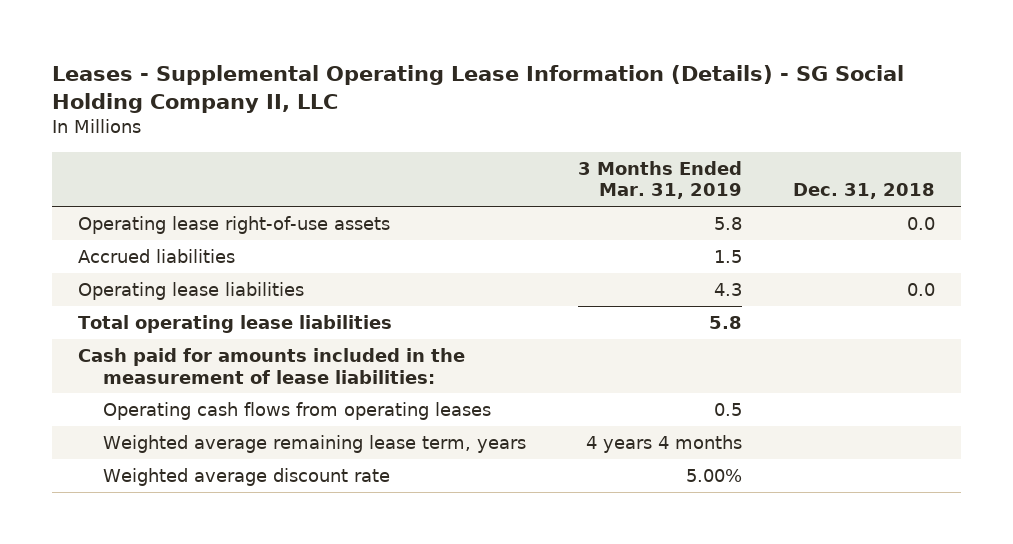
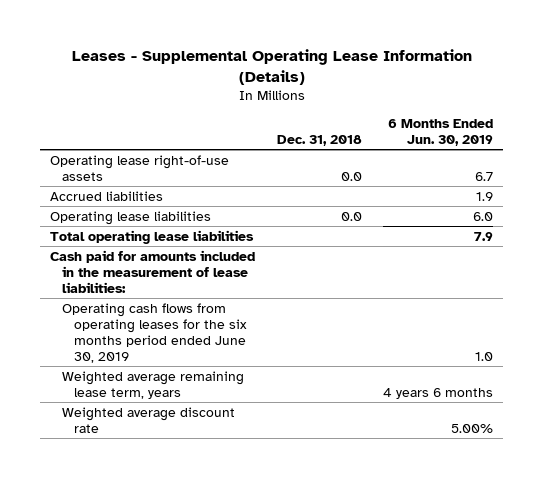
[52,64,905,113] Leases - Supplemental Operating Lease Information (Details) - SG Social Holding Company II, LLC -> [71,48,472,85] Leases - Supplemental Operating Lease Information (Details)
[577,160,742,200] 3 Months Ended Mar. 31, 2019 -> none
none -> [387,118,493,146] 6 Months Ended Jun. 30, 2019
[103,402,492,421] Operating cash flows from operating leases -> [62,302,247,363] Operating cash flows from operating leases for the six months period ended June 30, 2019

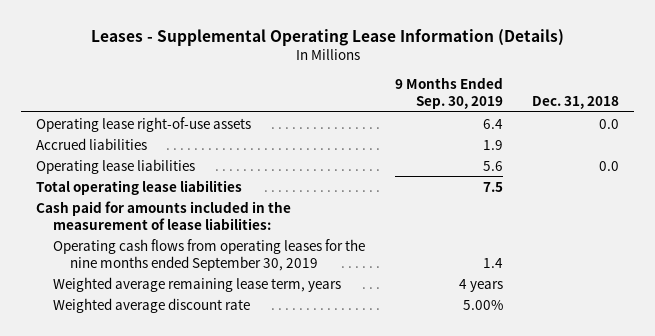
[387,118,493,146] 6 Months Ended Jun. 30, 2019 -> none
none -> [394,76,503,109] 9 Months Ended Sep. 30, 2019
[62,302,247,363] Operating cash flows from operating leases for the six months period ended June 30, 2019 -> [52,238,365,271] Operating cash flows from operating leases for the nine months ended September 30, 2019

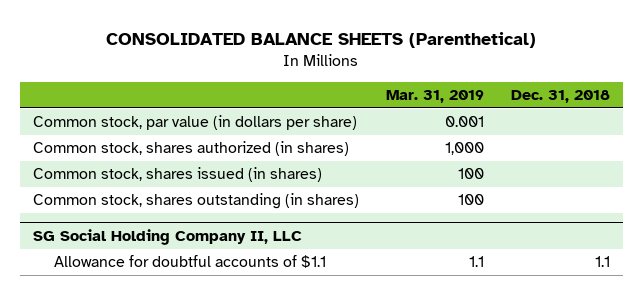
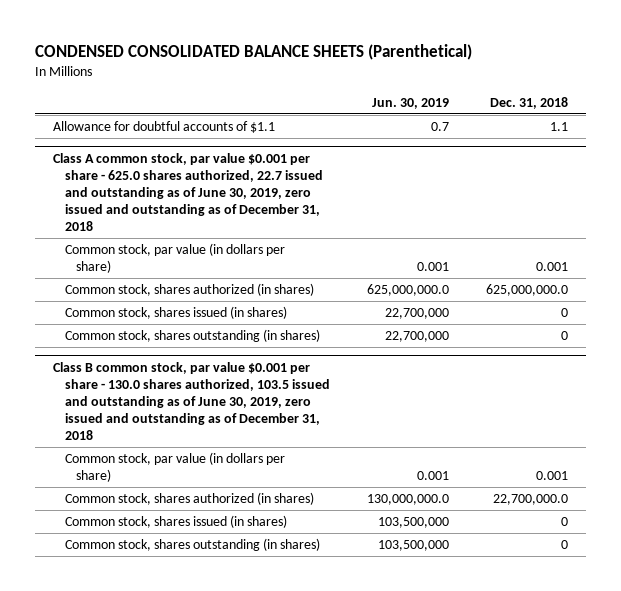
[106,31,537,48] CONSOLIDATED BALANCE SHEETS (Parenthetical) -> [35,44,473,61] CONDENSED CONSOLIDATED BALANCE SHEETS (Parenthetical)
[385,90,484,104] Mar. 31, 2019 -> none
none -> [371,97,449,109] Jun. 30, 2019
[33,115,358,131] Common stock, par value (in dollars per share) -> none
[33,141,350,157] Common stock, shares authorized (in shares) -> none
[33,167,323,183] Common stock, shares issued (in shares) -> none
[33,193,360,210] Common stock, shares outstanding (in shares) -> none
[33,228,303,245] SG Social Holding Company II, LLC -> none
[53,255,326,269] Allowance for doubtful accounts of $1.1 -> none
none -> [53,121,276,134] Allowance for doubtful accounts of $1.1
none -> [53,152,323,231] Class A common stock, par value $0.001 per share - 625.0 shares authorized, 22.7 issued and outstanding as of June 30, 2019, zero issued and outstanding as of December 31, 2018
none -> [64,243,285,274] Common stock, par value (in dollars per share)
none -> [64,283,314,297] Common stock, shares authorized (in shares)
none -> [64,306,287,320] Common stock, shares issued (in shares)
none -> [64,329,320,343] Common stock, shares outstanding (in shares)
none -> [53,361,330,440] Class B common stock, par value $0.001 per share - 130.0 shares authorized, 103.5 issued and outstanding as of June 30, 2019, zero issued and outstanding as of December 31, 2018
none -> [64,452,285,483] Common stock, par value (in dollars per share)
none -> [64,492,314,506] Common stock, shares authorized (in shares)
none -> [64,515,287,529] Common stock, shares issued (in shares)
none -> [64,538,320,552] Common stock, shares outstanding (in shares)

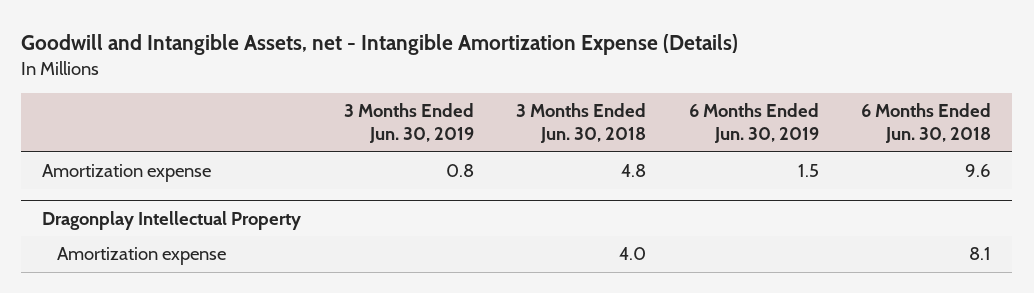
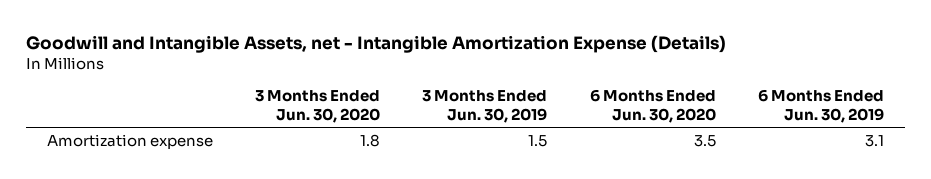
[516,103,647,144] 3 Months Ended Jun. 30, 2018 -> none
[861,103,992,144] 6 Months Ended Jun. 30, 2018 -> none
none -> [255,90,381,124] 3 Months Ended Jun. 30, 2020
none -> [589,89,716,124] 6 Months Ended Jun. 30, 2020
[42,210,302,230] Dragonplay Intellectual Property -> none
[56,247,226,266] Amortization expense -> none
[445,164,474,178] 0.8 -> [528,135,548,148] 1.5
[797,164,819,178] 1.5 -> [864,135,884,148] 3.1

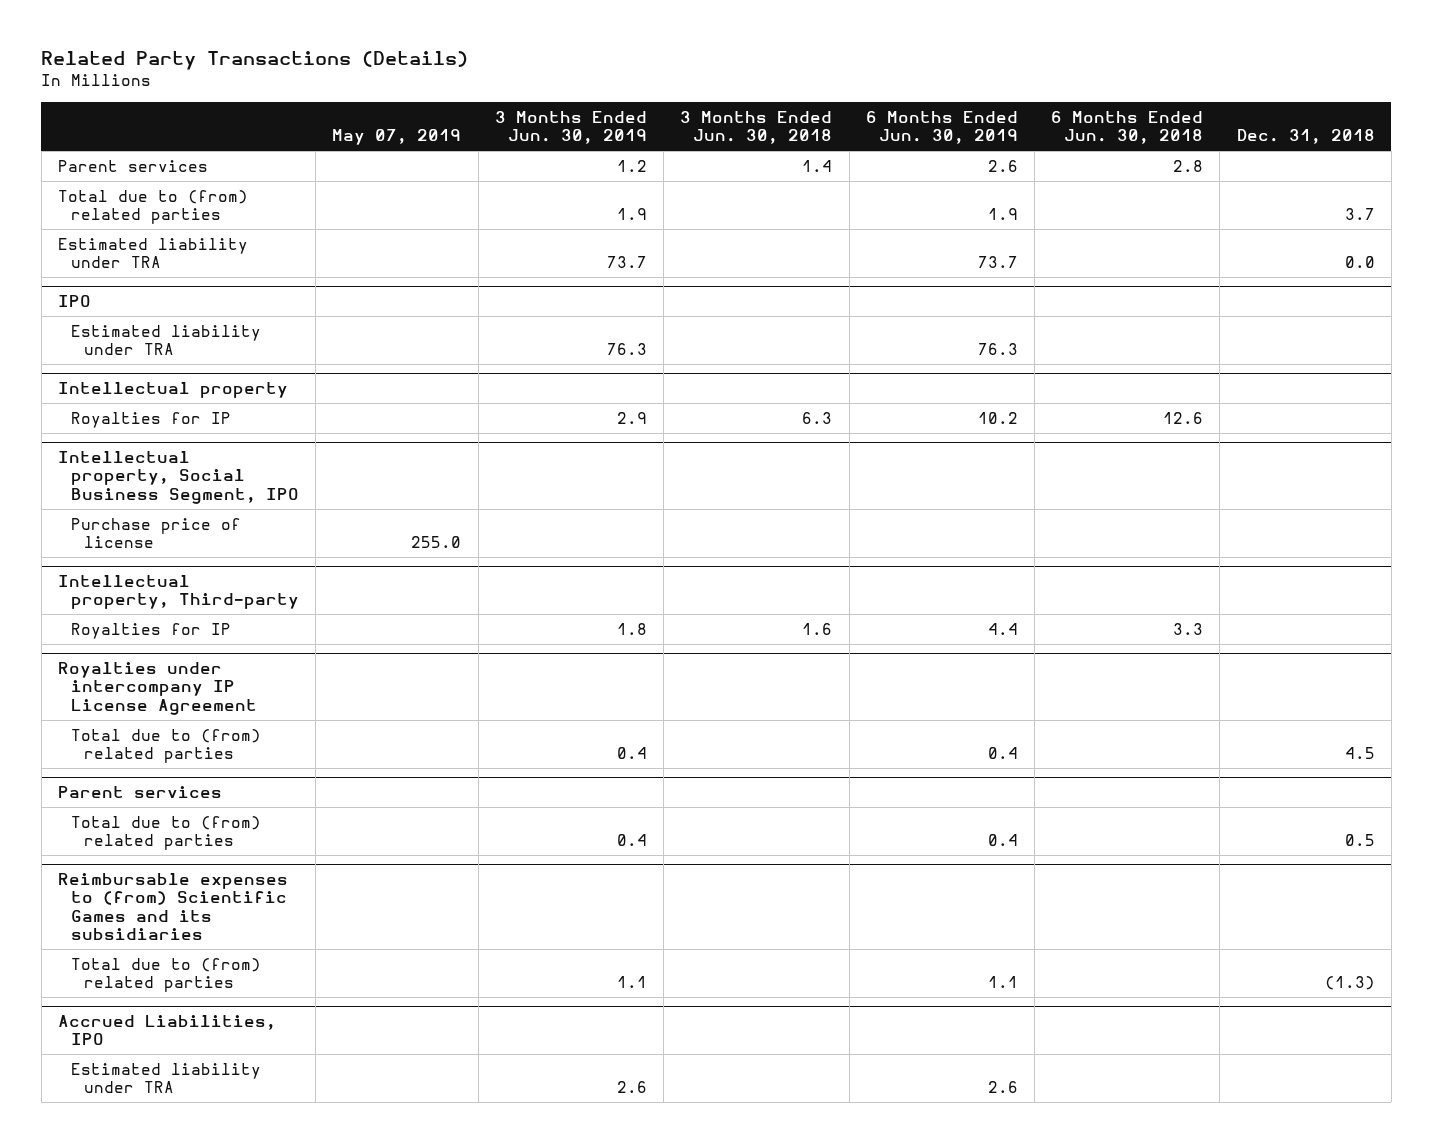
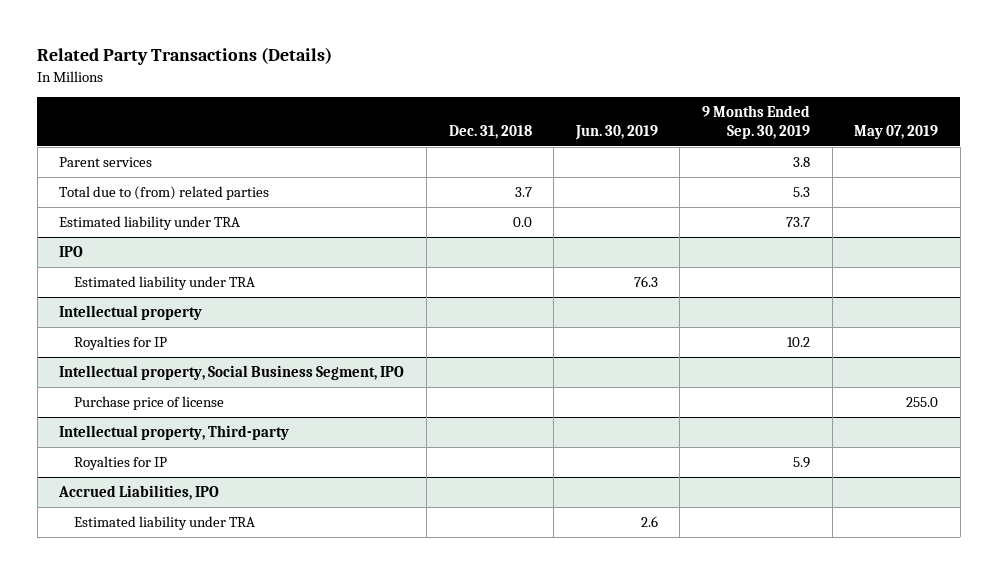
[494,110,647,145] 3 Months Ended Jun. 30, 2019 -> none
[680,110,833,145] 3 Months Ended Jun. 30, 2018 -> none
[865,110,1018,145] 6 Months Ended Jun. 30, 2019 -> none
[1051,110,1204,145] 6 Months Ended Jun. 30, 2018 -> none
none -> [574,124,658,140] Jun. 30, 2019
none -> [701,104,810,139] 9 Months Ended Sep. 30, 2019
[57,662,257,715] Royalties under intercompany IP License Agreement -> none
[70,728,261,764] Total due to (from) related parties -> none
[57,786,222,799] Parent services -> none
[70,815,261,851] Total due to (from) related parties -> none
[57,873,288,940] Reimbursable expenses to (from) Scientific Games and its subsidiaries -> none
[70,957,261,993] Total due to (from) related parties -> none

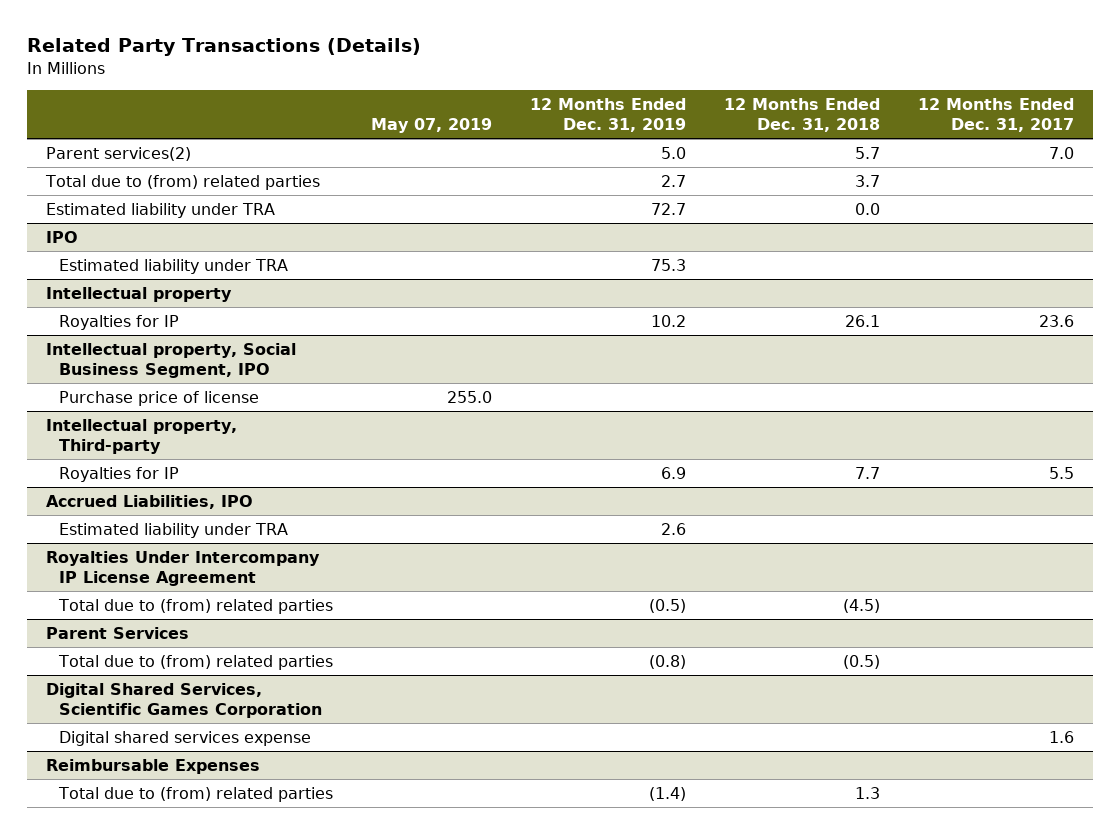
[448,124,532,139] Dec. 31, 2018 -> none
[574,124,658,140] Jun. 30, 2019 -> none
[701,104,810,139] 9 Months Ended Sep. 30, 2019 -> none
none -> [530,98,687,133] 12 Months Ended Dec. 31, 2019
none -> [724,98,881,133] 12 Months Ended Dec. 31, 2018
none -> [917,98,1074,133] 12 Months Ended Dec. 31, 2017
[59,156,153,167] Parent services -> [46,146,192,161] Parent services(2)
none -> [46,550,321,586] Royalties Under Intercompany IP License Agreement
none -> [58,598,334,614] Total due to (from) related parties
none -> [46,626,190,639] Parent Services
none -> [58,654,334,670] Total due to (from) related parties
none -> [46,682,323,718] Digital Shared Services, Scientific Games Corporation
none -> [59,730,312,746] Digital shared services expense
none -> [46,758,261,774] Reimbursable Expenses
none -> [58,786,334,802] Total due to (from) related parties

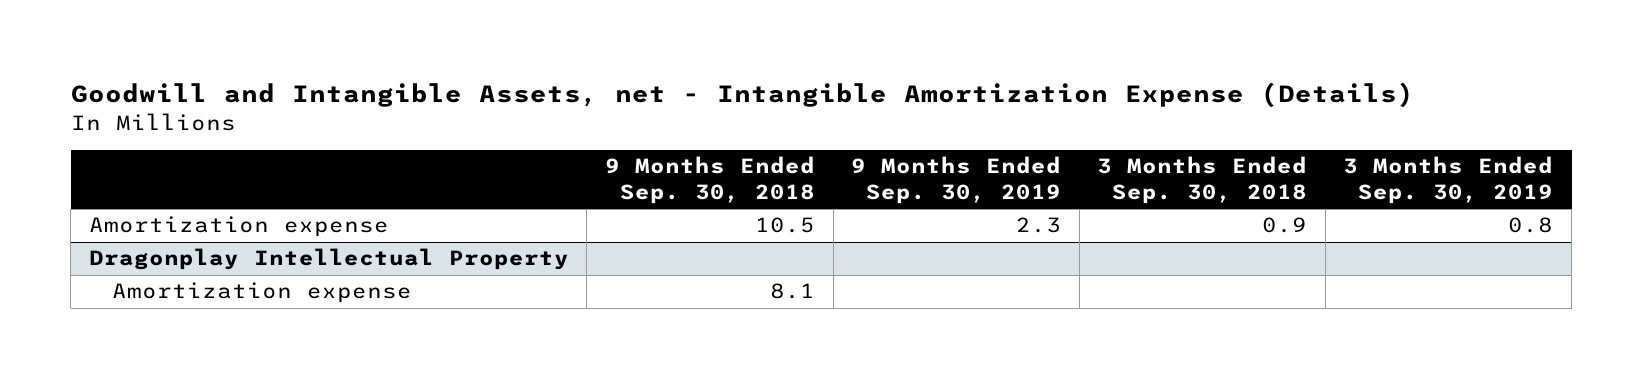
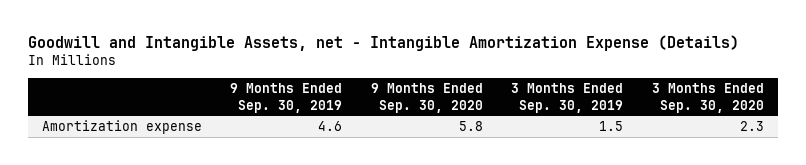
[604,156,815,205] 9 Months Ended Sep. 30, 2018 -> none
[1097,156,1308,205] 3 Months Ended Sep. 30, 2018 -> none
none -> [370,83,483,113] 9 Months Ended Sep. 30, 2020
none -> [651,83,764,113] 3 Months Ended Sep. 30, 2020
[88,248,569,271] Dragonplay Intellectual Property -> none
[111,282,412,304] Amortization expense -> none
[1016,217,1062,234] 2.3 -> [318,121,343,132] 4.6
[1508,217,1554,234] 0.8 -> [599,121,624,132] 1.5

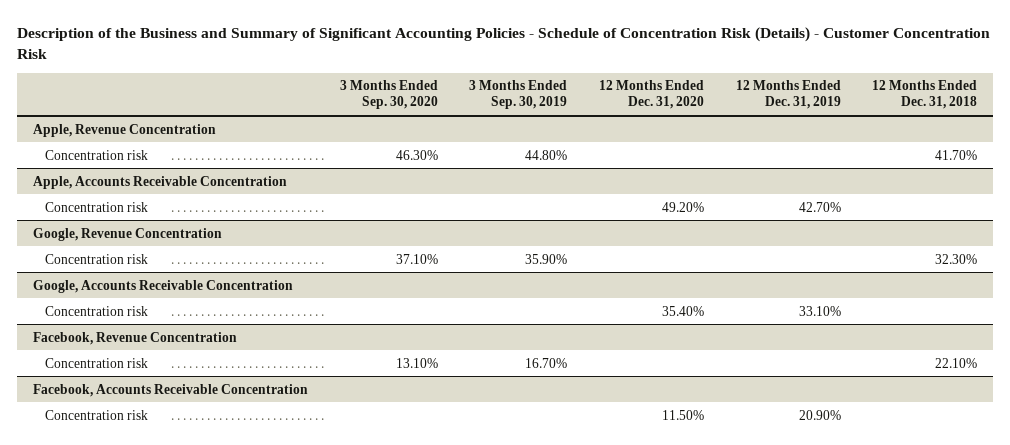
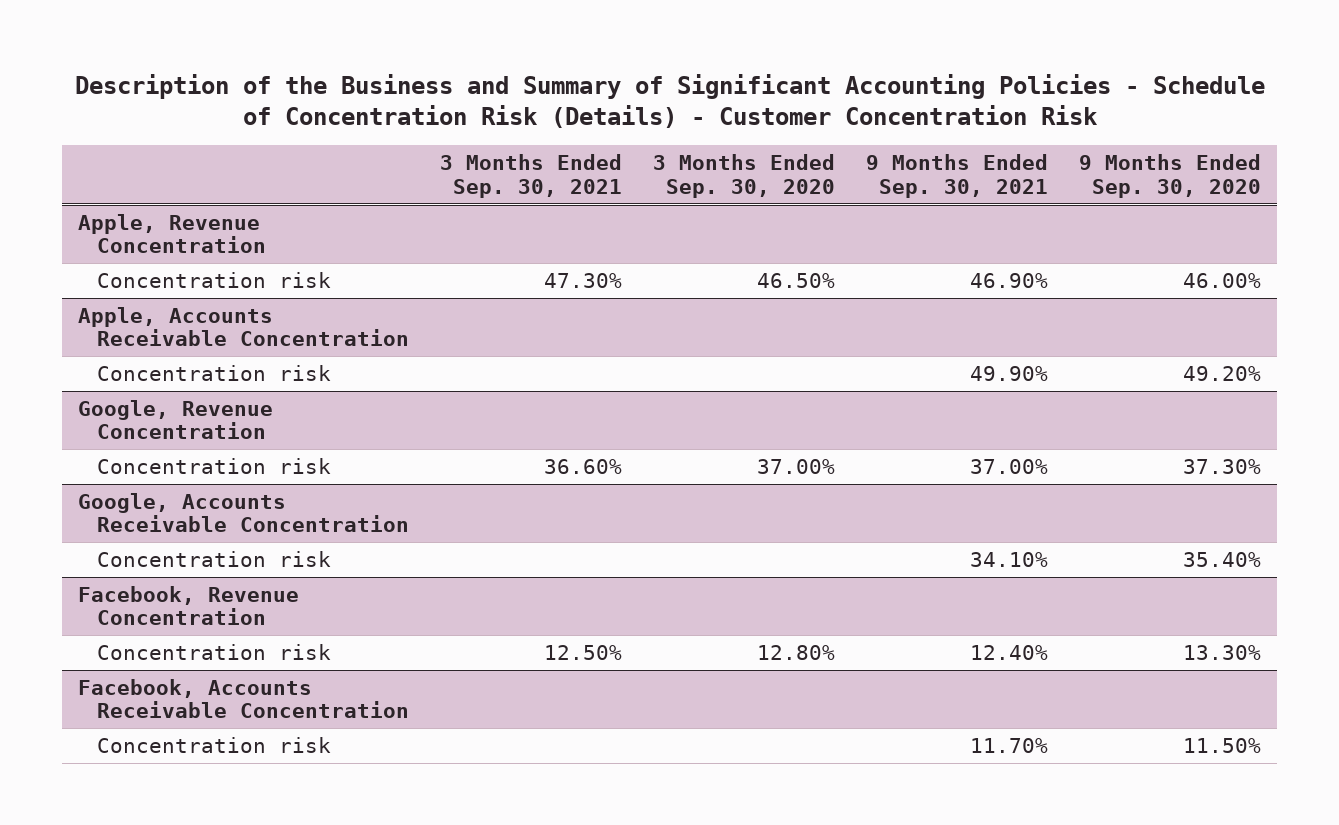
[469,80,568,110] 3 Months Ended Sep. 30, 2019 -> none
[598,80,704,110] 12 Months Ended Dec. 31, 2020 -> none
[735,80,841,110] 12 Months Ended Dec. 31, 2019 -> none
[872,80,978,110] 12 Months Ended Dec. 31, 2018 -> none
none -> [440,154,623,198] 3 Months Ended Sep. 30, 2021
none -> [866,154,1049,198] 9 Months Ended Sep. 30, 2021
none -> [1079,154,1262,198] 9 Months Ended Sep. 30, 2020
[395,149,438,160] 46.30% -> [757,272,836,288] 46.50%
[395,253,438,264] 37.10% -> [757,458,836,474] 37.00%
[395,357,438,368] 13.10% -> [757,644,836,660] 12.80%

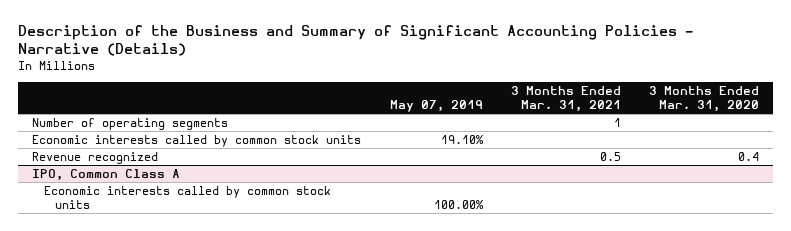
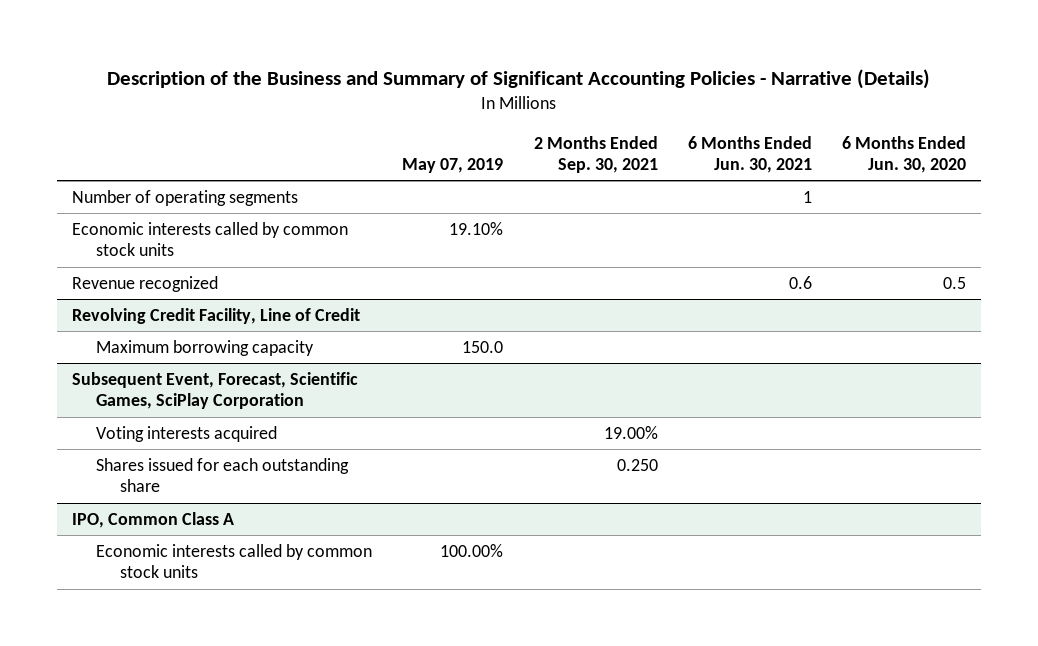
[510,85,621,113] 3 Months Ended Mar. 31, 2021 -> none
[649,85,760,113] 3 Months Ended Mar. 31, 2020 -> none
none -> [533,135,658,173] 2 Months Ended Sep. 30, 2021
none -> [687,135,812,173] 6 Months Ended Jun. 30, 2021
none -> [842,135,967,173] 6 Months Ended Jun. 30, 2020
none -> [71,308,360,325] Revolving Credit Facility, Line of Credit
none -> [95,340,314,357] Maximum borrowing capacity
none -> [71,372,358,410] Subsequent Event, Forecast, Scientific Games, SciPlay Corporation
none -> [95,426,277,443] Voting interests acquired
none -> [95,458,349,493] Shares issued for each outstanding share

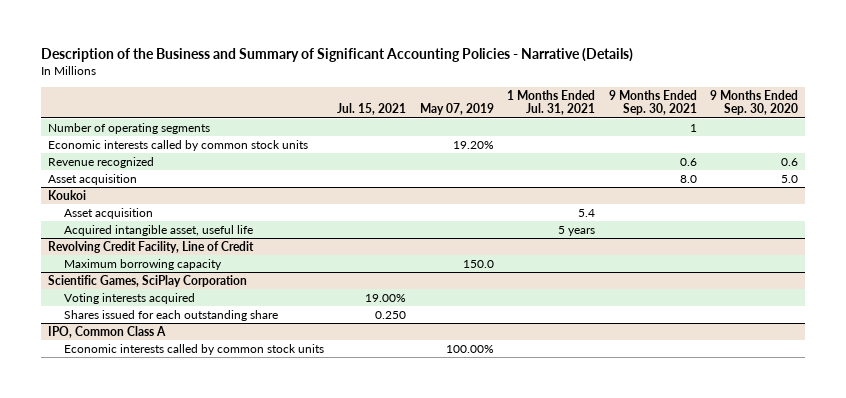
[533,135,658,173] 2 Months Ended Sep. 30, 2021 -> none
[687,135,812,173] 6 Months Ended Jun. 30, 2021 -> none
[842,135,967,173] 6 Months Ended Jun. 30, 2020 -> none
none -> [337,103,407,116] Jul. 15, 2021
none -> [507,89,596,116] 1 Months Ended Jul. 31, 2021
none -> [608,89,697,116] 9 Months Ended Sep. 30, 2021
none -> [710,89,799,116] 9 Months Ended Sep. 30, 2020
[449,222,504,236] 19.10% -> [452,140,494,149] 19.20%
none -> [47,173,137,185] Asset acquisition
none -> [47,189,86,200] Koukoi
none -> [64,207,154,219] Asset acquisition
none -> [64,224,254,236] Acquired intangible asset, useful life
[71,372,358,410] Subsequent Event, Forecast, Scientific Games, SciPlay Corporation -> [47,274,247,287] Scientific Games, SciPlay Corporation

